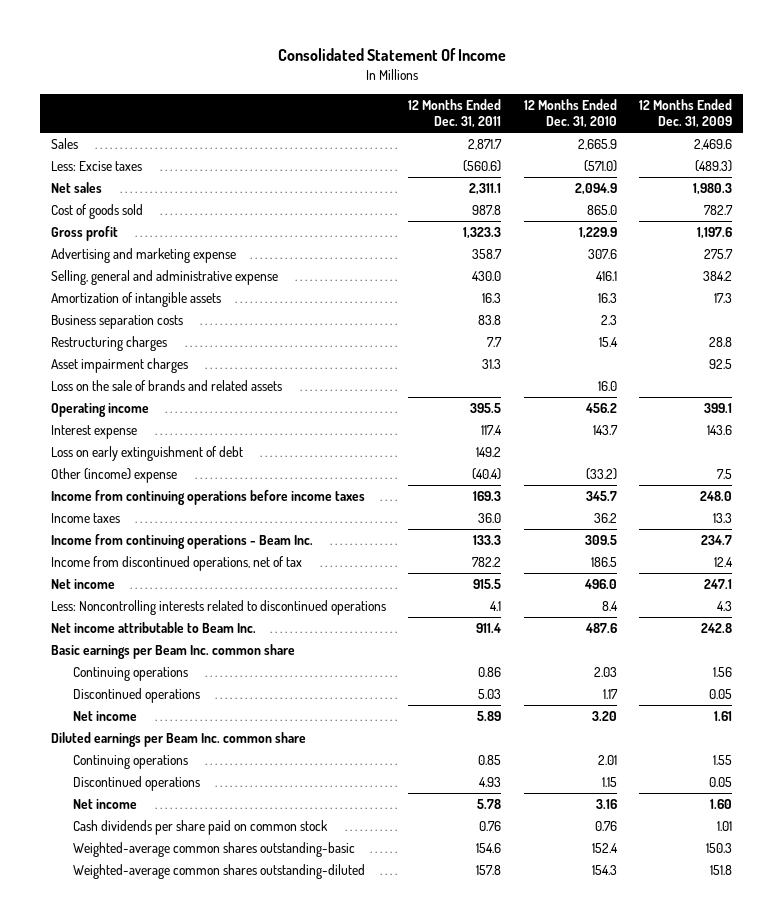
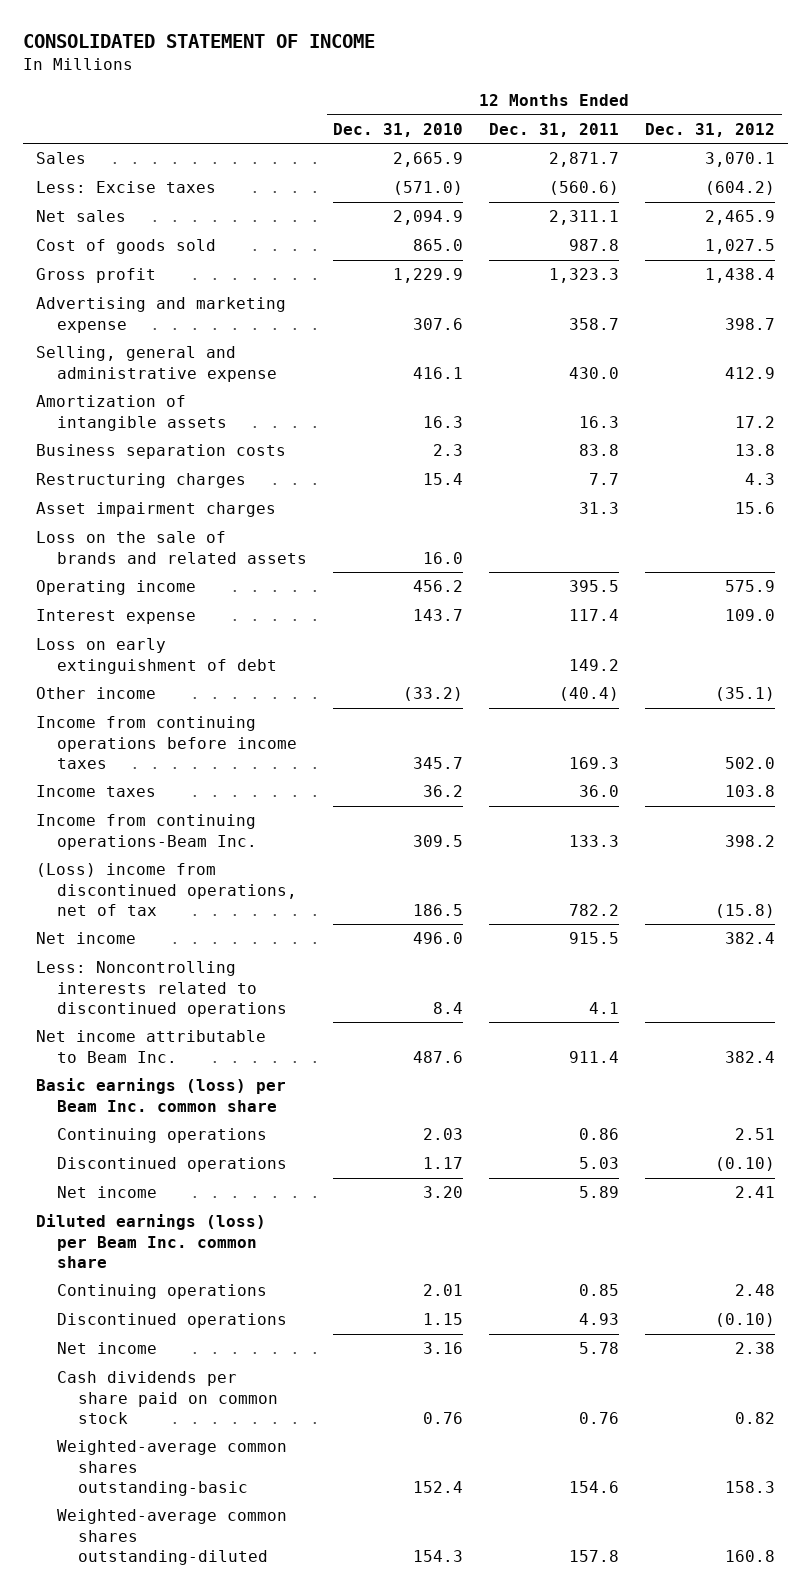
[277,48,506,62] Consolidated Statement Of Income -> [23,33,376,48] CONSOLIDATED STATEMENT OF INCOME
[638,98,732,129] 12 Months Ended Dec. 31, 2009 -> none
none -> [645,122,776,137] Dec. 31, 2012
[51,468,178,484] Other (income) expense -> [36,687,157,700] Other income
[51,534,314,550] Income from continuing operations - Beam Inc. -> [36,814,258,850] Income from continuing operations-Beam Inc.
[51,556,303,572] Income from discontinued operations, net of tax -> [36,863,298,916] (Loss) income from discontinued operations, net of tax
[51,644,296,660] Basic earnings per Beam Inc. common share -> [36,1078,287,1112] Basic earnings (loss) per Beam Inc. common share
[51,732,307,748] Diluted earnings per Beam Inc. common share -> [36,1214,267,1268] Diluted earnings (loss) per Beam Inc. common share

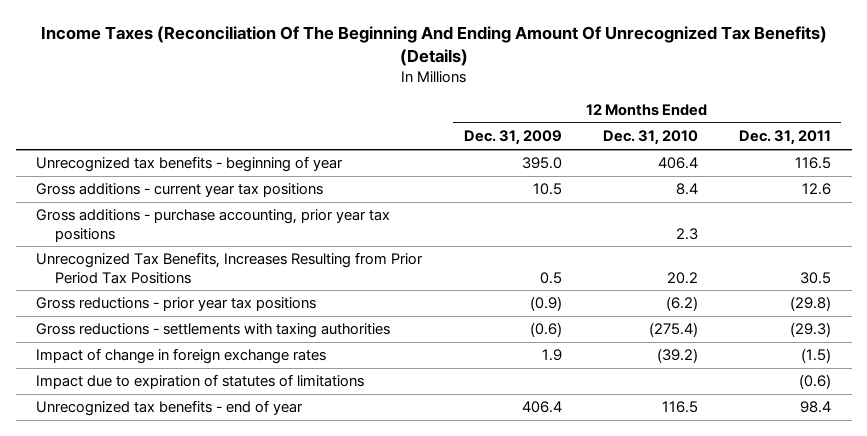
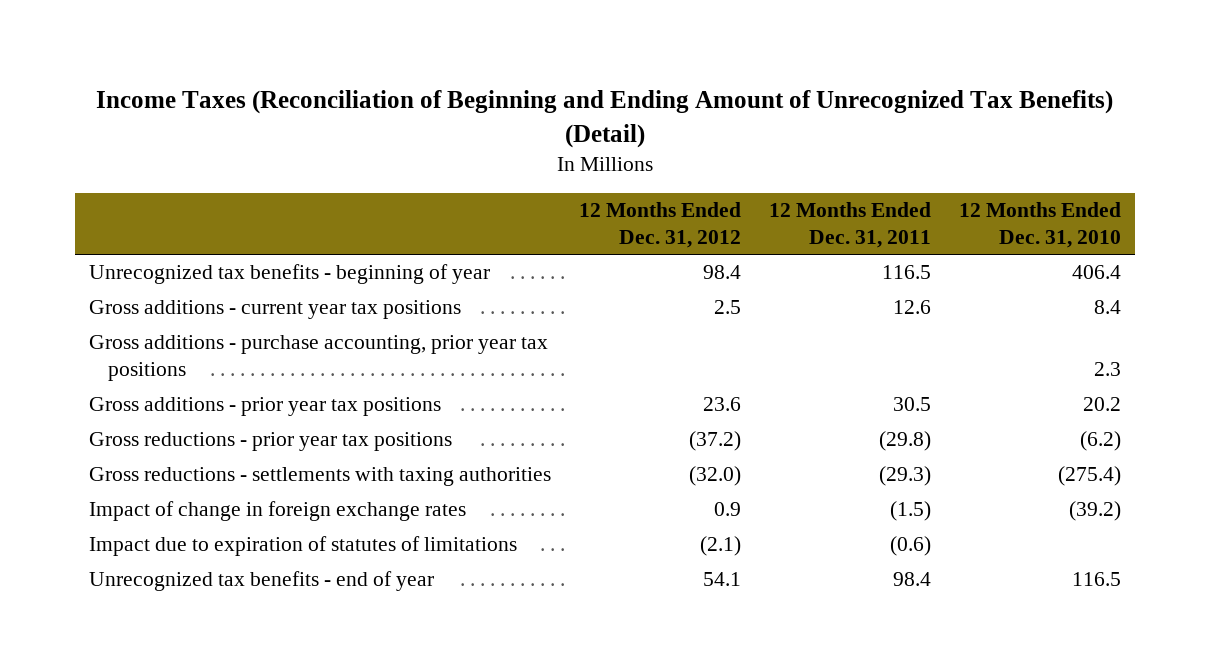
[40,25,827,66] Income Taxes (Reconciliation Of The Beginning And Ending Amount Of Unrecognized Tax Benefits) (Details) -> [95,90,1113,148] Income Taxes (Reconciliation of Beginning and Ending Amount of Unrecognized Tax Benefits) (Detail)
[463,130,562,146] Dec. 31, 2009 -> none
none -> [578,202,741,248] 12 Months Ended Dec. 31, 2012
[36,252,424,284] Unrecognized Tax Benefits, Increases Resulting from Prior Period Tax Positions -> [88,397,441,417] Gross additions - prior year tax positions

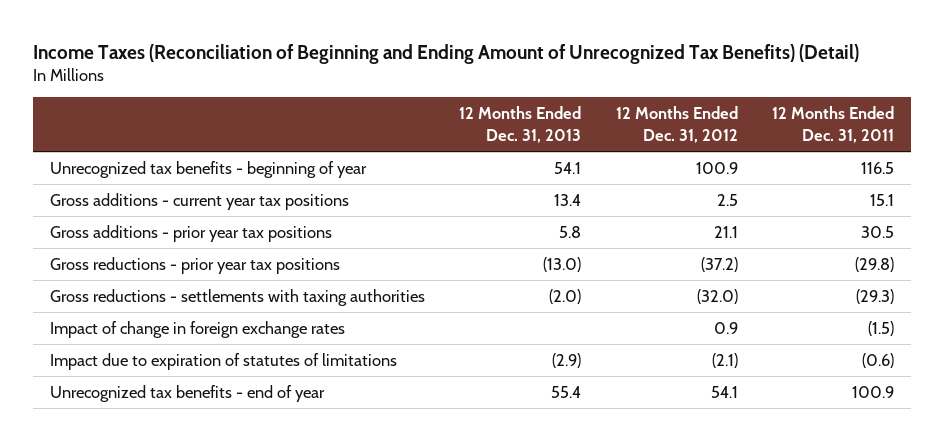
[958,202,1121,248] 12 Months Ended Dec. 31, 2010 -> none
none -> [459,106,582,143] 12 Months Ended Dec. 31, 2013
[88,335,548,382] Gross additions - purchase accounting, prior year tax positions -> none
[702,265,741,280] 98.4 -> [695,161,738,174] 100.9
[892,300,931,315] 12.6 -> [870,193,895,206] 15.1
[702,397,741,412] 23.6 -> [713,225,738,238] 21.1
[892,572,931,587] 98.4 -> [852,385,895,398] 100.9

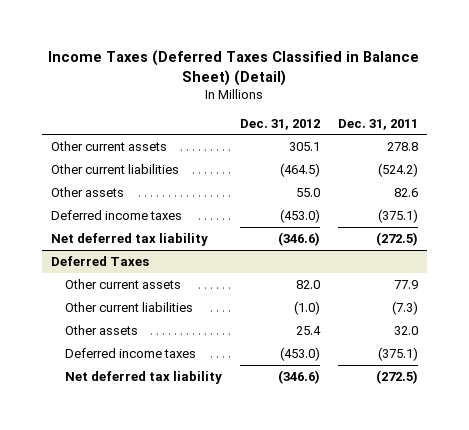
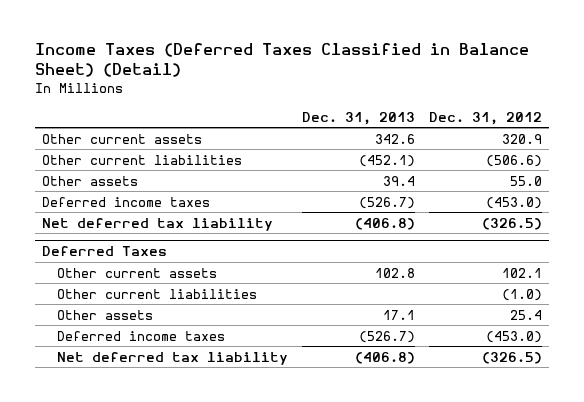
[337,118,418,130] Dec. 31, 2011 -> none
none -> [301,111,415,125] Dec. 31, 2013
[288,141,320,151] 305.1 -> [502,133,543,144] 320.9
[279,162,320,177] (464.5) -> [486,154,543,167] (506.6)
[277,231,320,246] (346.6) -> [482,217,543,230] (326.5)
[295,279,320,289] 82.0 -> [502,267,543,278] 102.1
[277,369,320,384] (346.6) -> [482,351,543,364] (326.5)

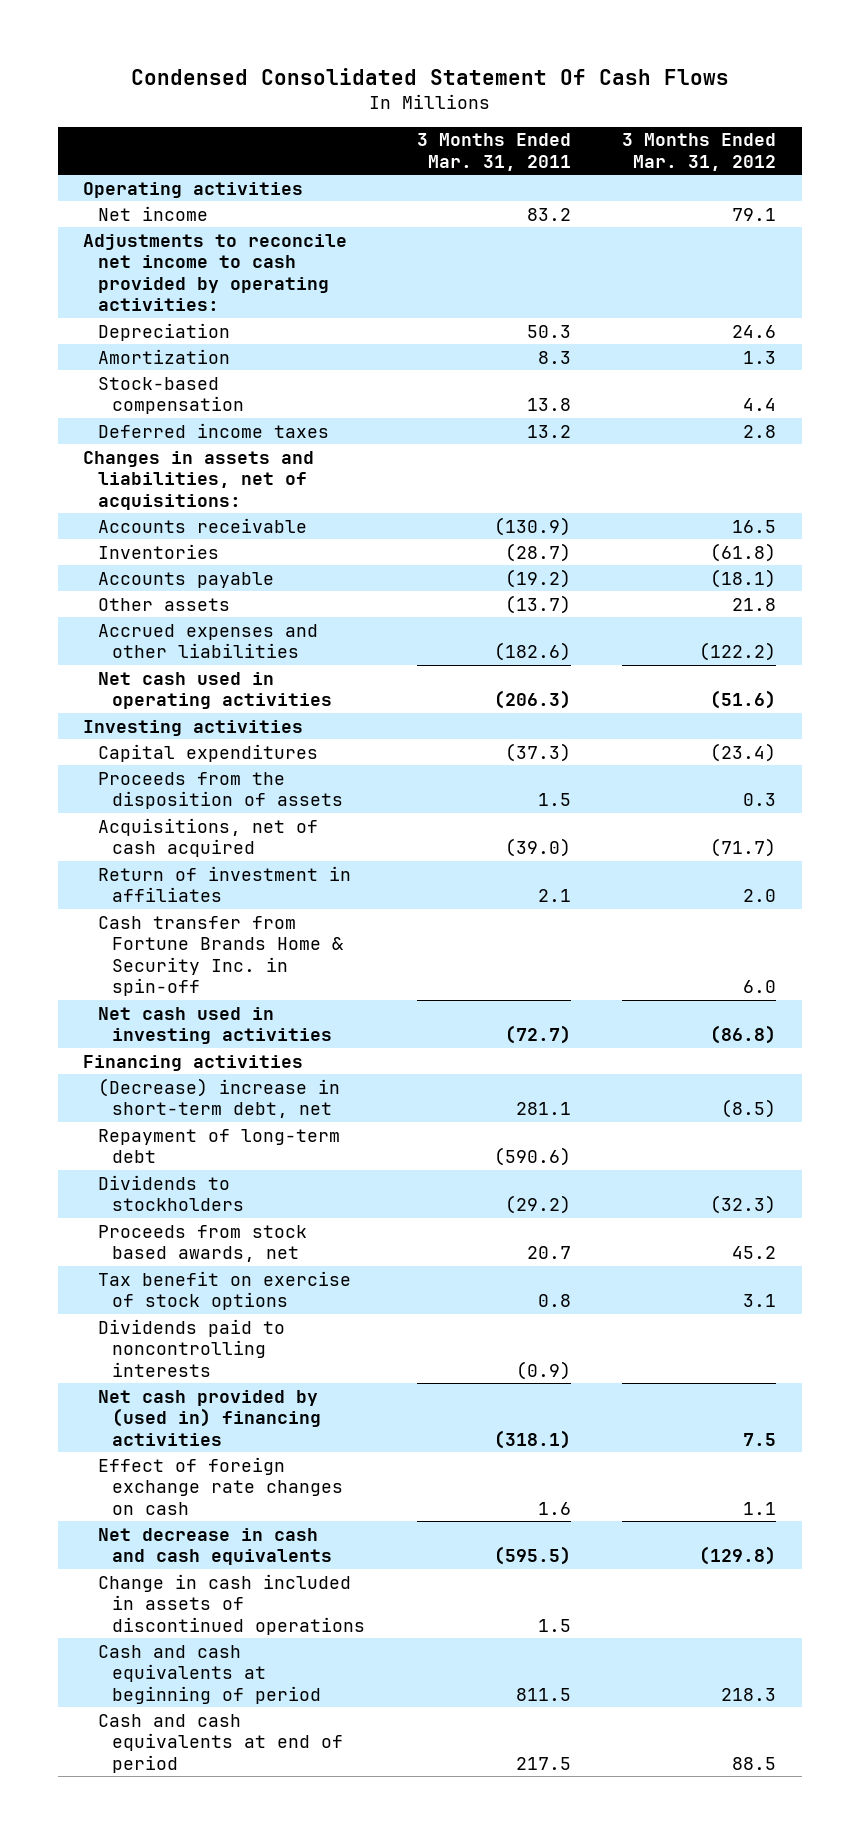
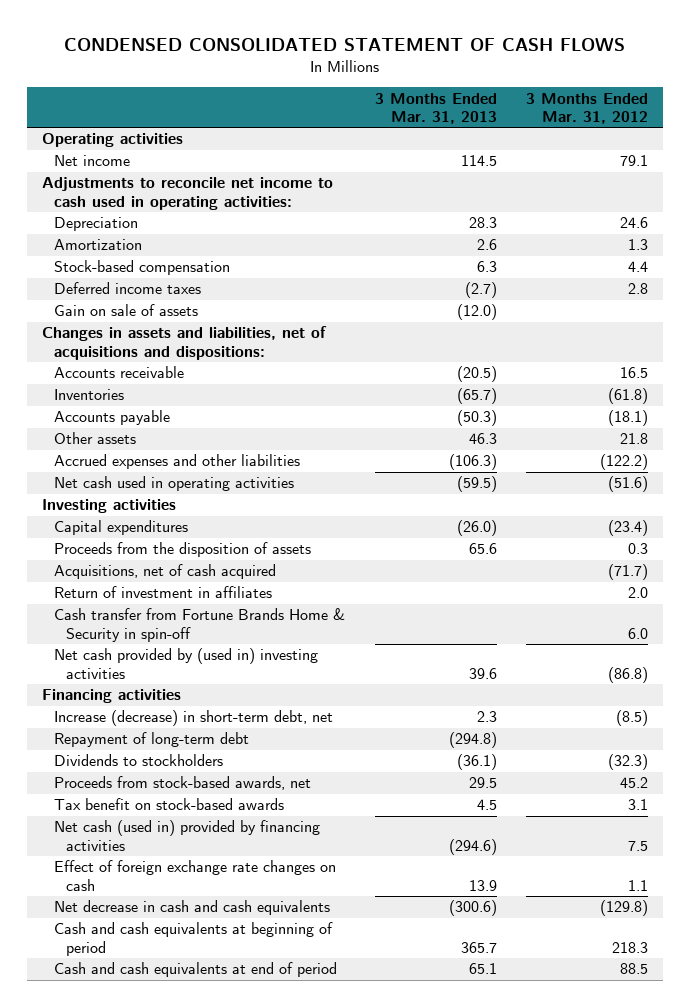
[130,68,729,86] Condensed Consolidated Statement Of Cash Flows -> [64,38,626,52] CONDENSED CONSOLIDATED STATEMENT OF CASH FLOWS
[416,133,571,171] 3 Months Ended Mar. 31, 2011 -> none
none -> [374,92,497,124] 3 Months Ended Mar. 31, 2013
[83,233,348,312] Adjustments to reconcile net income to cash provided by operating activities: -> [41,177,333,210] Adjustments to reconcile net income to cash used in operating activities:
none -> [53,304,198,317] Gain on sale of assets
[83,450,315,510] Changes in assets and liabilities, net of acquisitions: -> [41,326,327,360] Changes in assets and liabilities, net of acquisitions and dispositions:
[97,915,345,997] Cash transfer from Fortune Brands Home & Security Inc. in spin-off -> [53,608,345,642] Cash transfer from Fortune Brands Home & Security in spin-off
[97,1006,333,1045] Net cash used in investing activities -> [53,648,318,679] Net cash provided by (used in) investing activities
[97,1077,340,1119] (Decrease) increase in short-term debt, net -> [53,710,333,727] Increase (decrease) in short-term debt, net
[97,1318,285,1377] Dividends paid to noncontrolling interests -> none
[97,1224,307,1263] Proceeds from stock based awards, net -> [53,776,311,791] Proceeds from stock-based awards, net
[97,1270,351,1311] Tax benefit on exercise of stock options -> [53,798,284,811] Tax benefit on stock-based awards
[97,1389,322,1446] Net cash provided by (used in) financing activities -> [53,820,320,851] Net cash (used in) provided by financing activities
[97,1573,366,1635] Change in cash included in assets of discontinued operations -> none

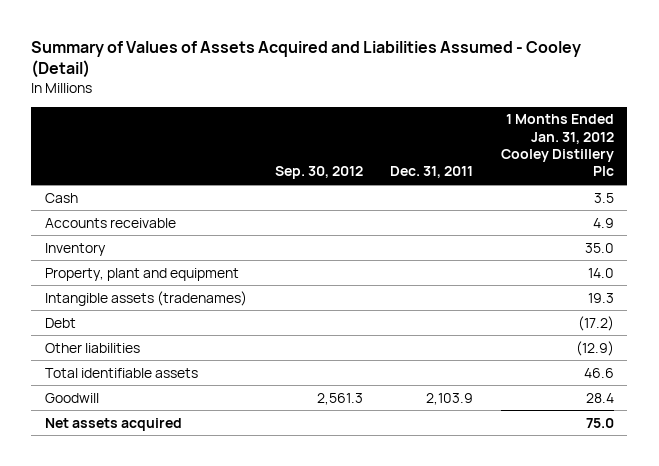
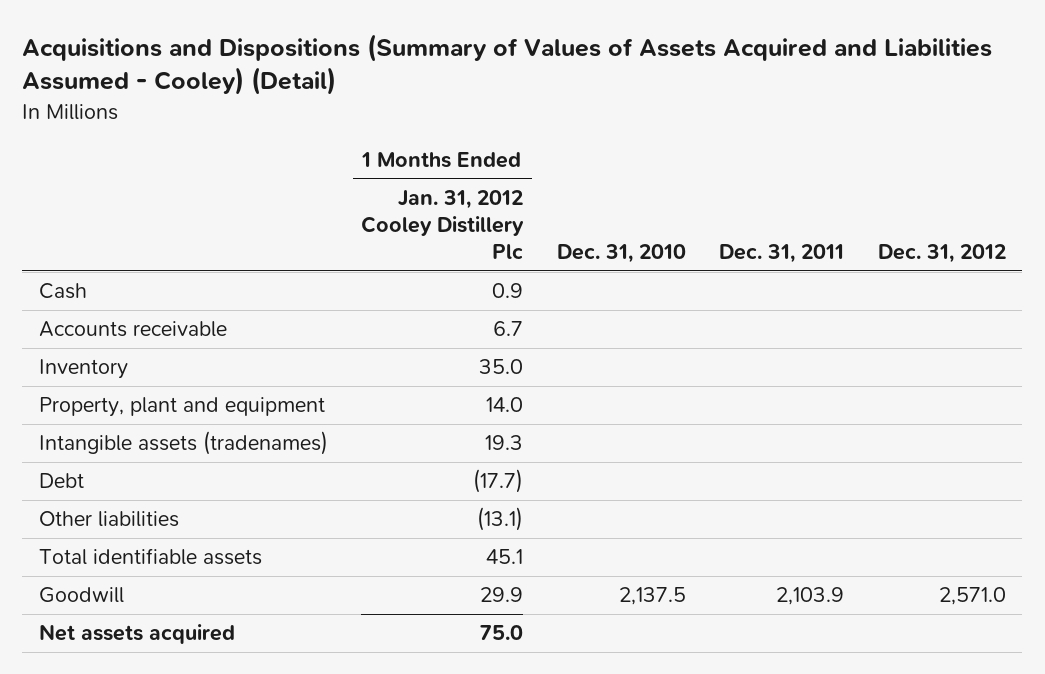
[31,40,582,79] Summary of Values of Assets Acquired and Liabilities Assumed - Cooley (Detail) -> [22,33,993,96] Acquisitions and Dispositions (Summary of Values of Assets Acquired and Liabilities Assumed - Cooley) (Detail)
[274,166,363,180] Sep. 30, 2012 -> none
none -> [556,244,686,264] Dec. 31, 2010
none -> [877,244,1006,264] Dec. 31, 2012
[593,192,614,203] 3.5 -> [492,283,524,299] 0.9
[592,217,614,228] 4.9 -> [493,321,524,337] 6.7
[577,315,614,331] (17.2) -> [473,469,524,494] (17.7)
[575,340,614,356] (12.9) -> [477,507,524,532] (13.1)
[583,367,614,378] 46.6 -> [486,549,524,565] 45.1
[585,392,614,403] 28.4 -> [480,587,524,603] 29.9

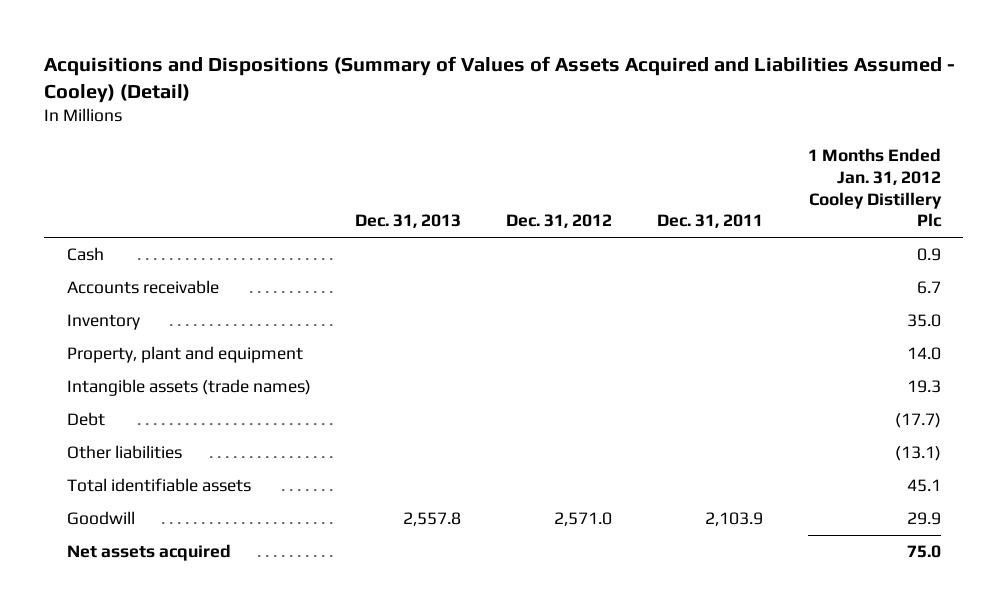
[556,244,686,264] Dec. 31, 2010 -> none
none -> [355,214,462,229] Dec. 31, 2013
[38,431,328,456] Intangible assets (tradenames) -> [66,379,311,397] Intangible assets (trade names)

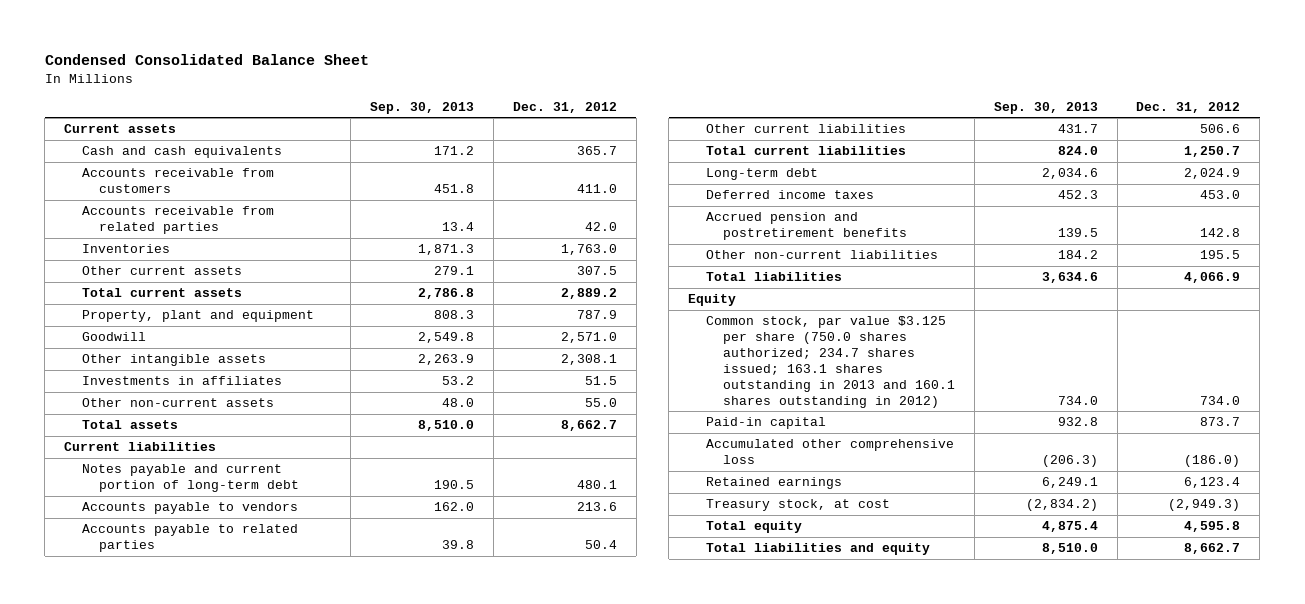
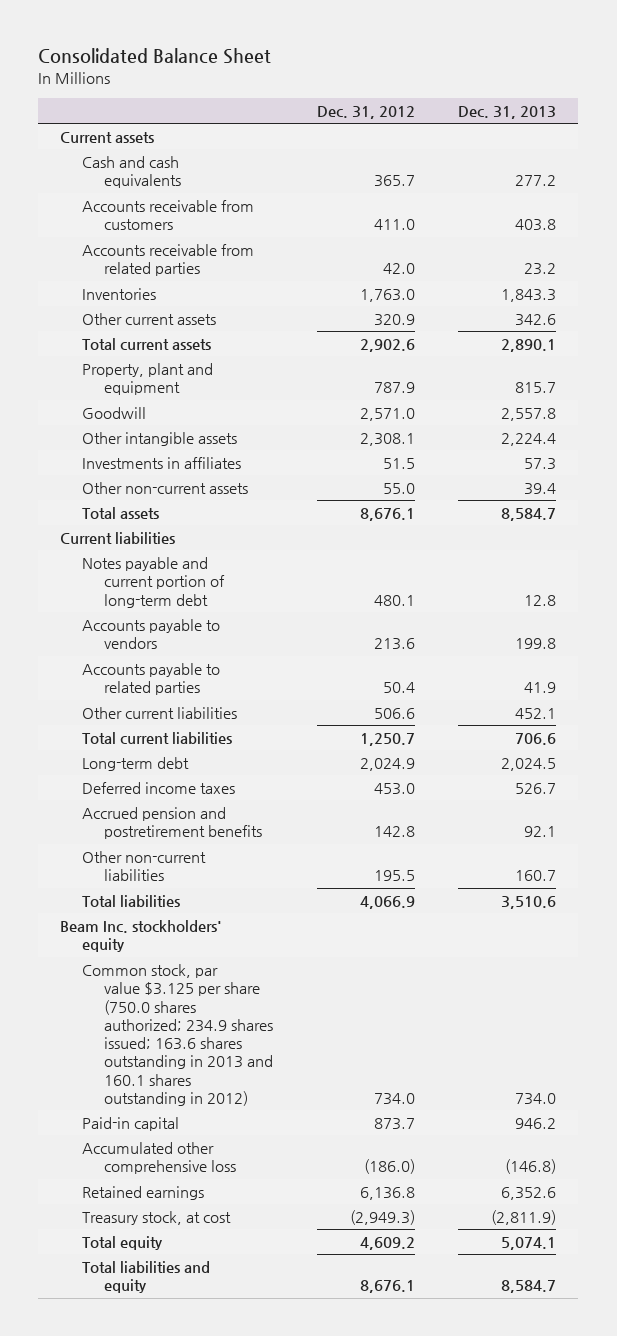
[44,54,369,66] Condensed Consolidated Balance Sheet -> [38,48,272,65] Consolidated Balance Sheet
[370,101,475,114] Sep. 30, 2013 -> none
none -> [458,106,557,120] Dec. 31, 2013
[576,266,617,276] 307.5 -> [373,314,415,327] 320.9
[560,288,617,300] 2,889.2 -> [359,339,415,353] 2,902.6
[560,420,617,432] 8,662.7 -> [359,508,415,522] 8,676.1
[687,294,736,307] Equity -> [60,920,223,953] Beam Inc. stockholders' equity
[705,316,956,408] Common stock, par value $3.125 per share (750.0 shares authorized; 234.7 shares issued; 163.1 shares outstanding in 2013 and 160.1 shares outstanding in 2012) -> [82,964,274,1106] Common stock, par value $3.125 per share (750.0 shares authorized; 234.9 shares issued; 163.6 shares outstanding in 2013 and 160.1 shares outstanding in 2012)
[1184,477,1241,489] 6,123.4 -> [359,1187,415,1201] 6,136.8
[1184,521,1241,533] 4,595.8 -> [359,1237,415,1251] 4,609.2
[1184,543,1241,555] 8,662.7 -> [359,1280,415,1294] 8,676.1

